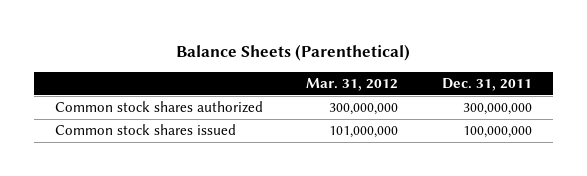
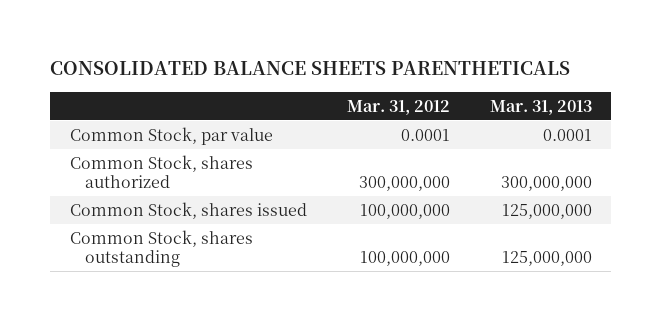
[176,44,411,62] Balance Sheets (Parenthetical) -> [50,61,571,76] CONSOLIDATED BALANCE SHEETS PARENTHETICALS
[441,78,532,92] Dec. 31, 2011 -> none
none -> [489,99,592,115] Mar. 31, 2013
none -> [70,126,274,145] Common Stock, par value
[55,101,264,114] Common stock shares authorized -> [70,154,254,188] Common Stock, shares authorized
[55,124,237,136] Common stock shares issued -> [70,201,308,219] Common Stock, shares issued
[329,126,399,139] 101,000,000 -> [359,203,450,219] 100,000,000
none -> [70,229,254,267] Common Stock, shares outstanding

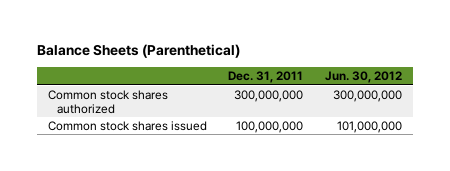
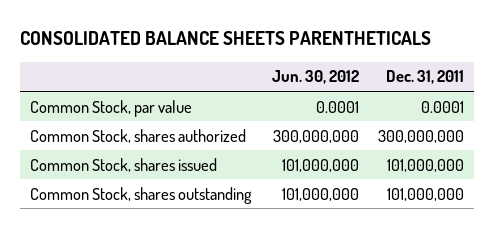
[36,44,240,59] Balance Sheets (Parenthetical) -> [20,31,432,46] CONSOLIDATED BALANCE SHEETS PARENTHETICALS
none -> [29,99,192,117] Common Stock, par value
[47,89,168,114] Common stock shares authorized -> [29,128,246,143] Common Stock, shares authorized
[47,120,207,131] Common stock shares issued -> [29,157,217,172] Common Stock, shares issued
[236,120,304,133] 100,000,000 -> [387,158,465,172] 101,000,000
none -> [29,186,252,204] Common Stock, shares outstanding

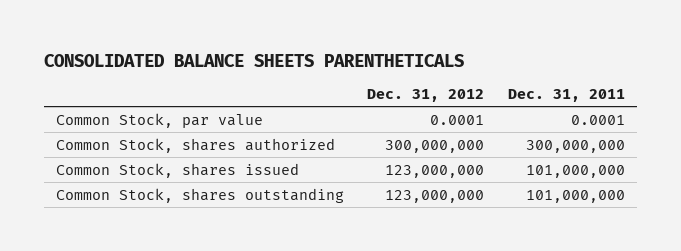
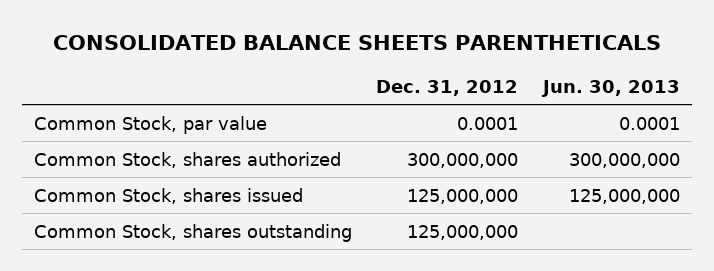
[508,88,626,102] Dec. 31, 2011 -> none
none -> [540,79,680,97] Jun. 30, 2013
[385,164,485,178] 123,000,000 -> [407,188,519,204] 125,000,000
[385,189,485,203] 123,000,000 -> [407,224,519,240] 125,000,000

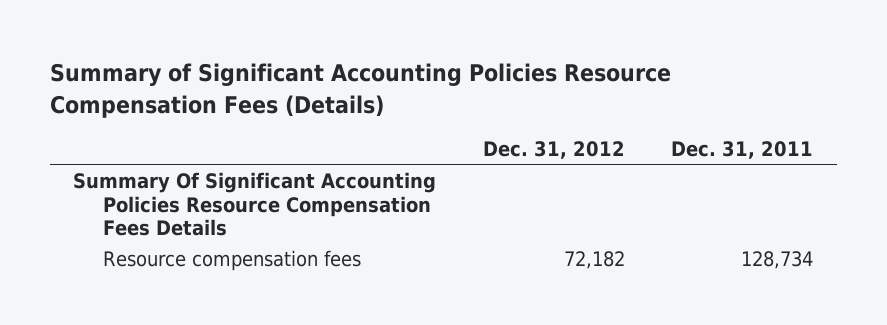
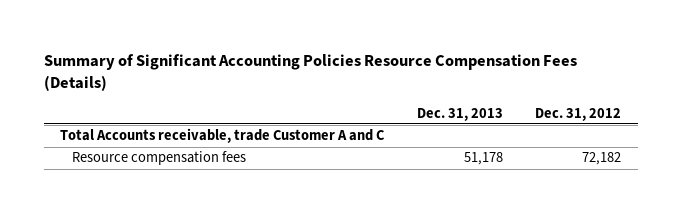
[671,140,814,159] Dec. 31, 2011 -> none
none -> [416,107,503,121] Dec. 31, 2013
[73,172,437,236] Summary Of Significant Accounting Policies Resource Compensation Fees Details -> [59,128,385,144] Total Accounts receivable, trade Customer A and C

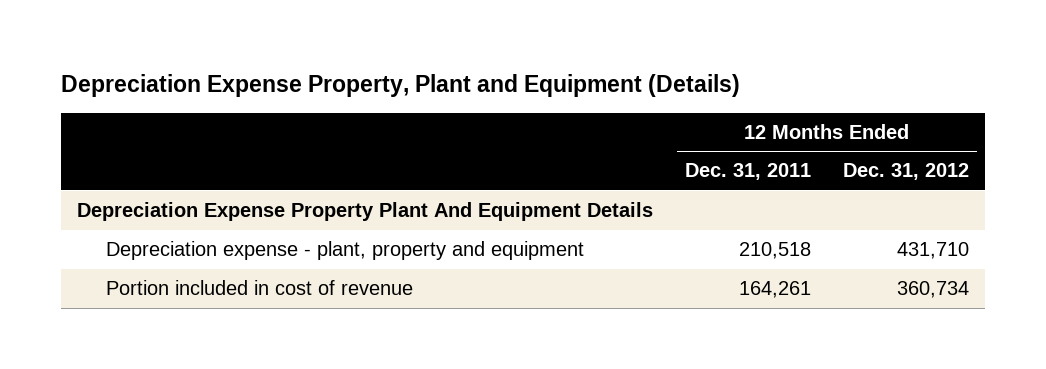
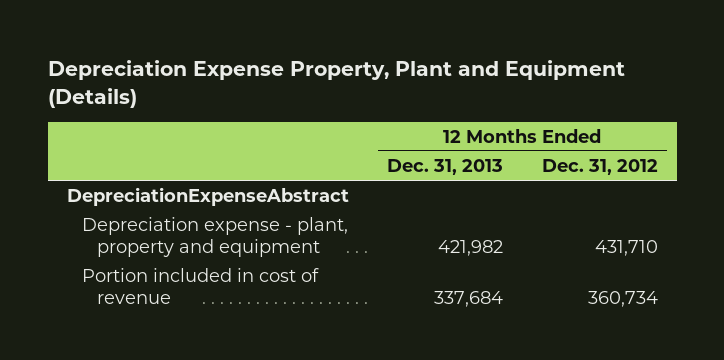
[685,163,812,181] Dec. 31, 2011 -> none
none -> [387,158,504,175] Dec. 31, 2013
[77,202,654,222] Depreciation Expense Property Plant And Equipment Details -> [66,186,349,206] DepreciationExpenseAbstract

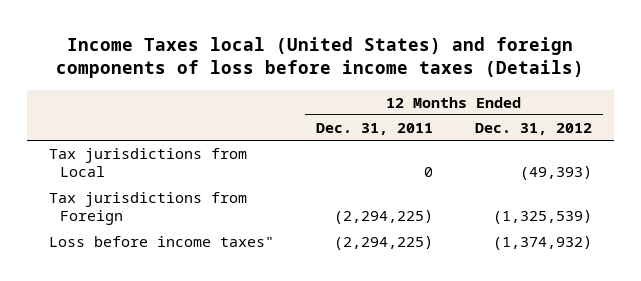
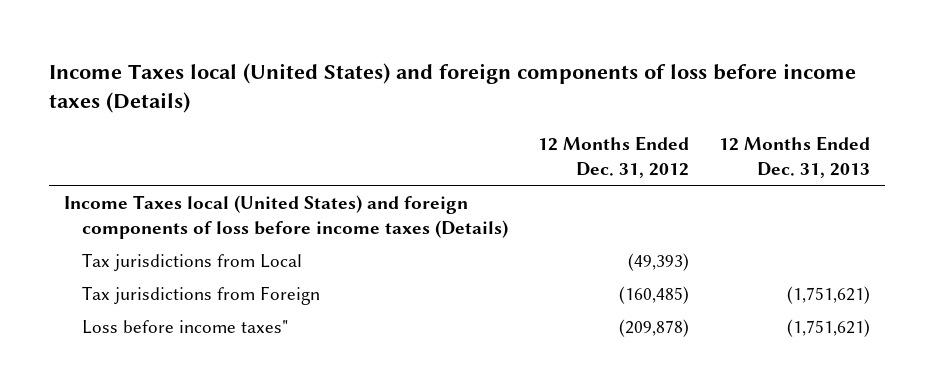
[315,122,433,135] Dec. 31, 2011 -> none
none -> [718,136,870,178] 12 Months Ended Dec. 31, 2013
none -> [64,194,508,239] Income Taxes local (United States) and foreign components of loss before income taxes (Details)
[493,210,593,225] (1,325,539) -> [618,285,689,304] (160,485)
[493,236,593,251] (1,374,932) -> [618,318,689,337] (209,878)

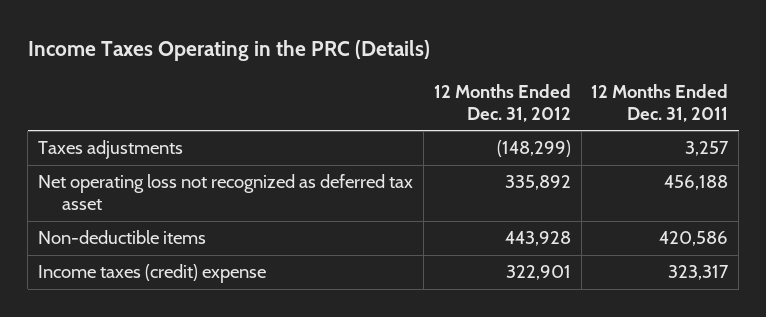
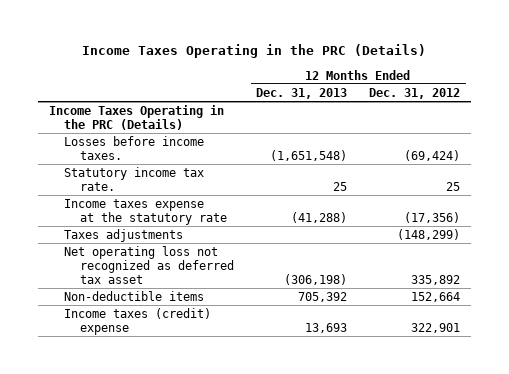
[591,83,729,122] 12 Months Ended Dec. 31, 2011 -> none
none -> [256,87,348,99] Dec. 31, 2013
none -> [48,104,224,130] Income Taxes Operating in the PRC (Details)
none -> [64,135,205,160] Losses before income taxes.
none -> [64,166,205,191] Statutory income tax rate.
none -> [64,198,228,225] Income taxes expense at the statutory rate
[504,231,571,247] 443,928 -> [411,291,461,302] 152,664

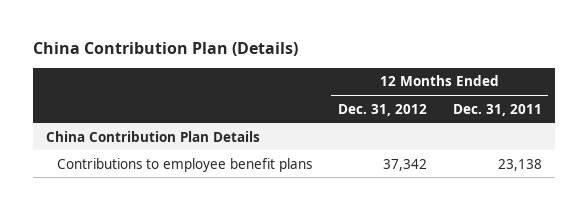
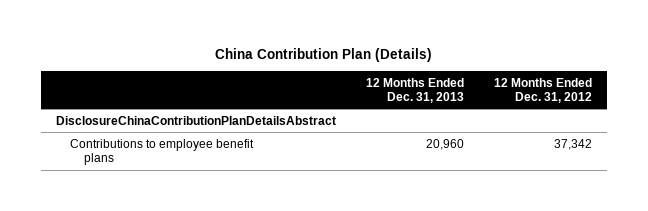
[452,103,542,116] Dec. 31, 2011 -> none
none -> [365,77,464,103] 12 Months Ended Dec. 31, 2013
[45,130,260,142] China Contribution Plan Details -> [55,115,336,125] DisclosureChinaContributionPlanDetailsAbstract

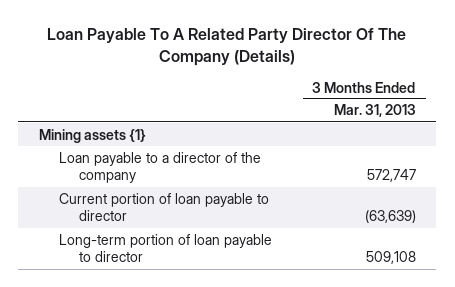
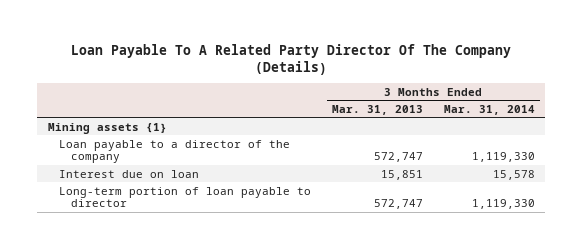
none -> [443,104,535,115] Mar. 31, 2014
[58,192,269,222] Current portion of loan payable to director -> none
none -> [59,169,200,178] Interest due on loan
[365,251,416,265] 509,108 -> [373,199,423,210] 572,747

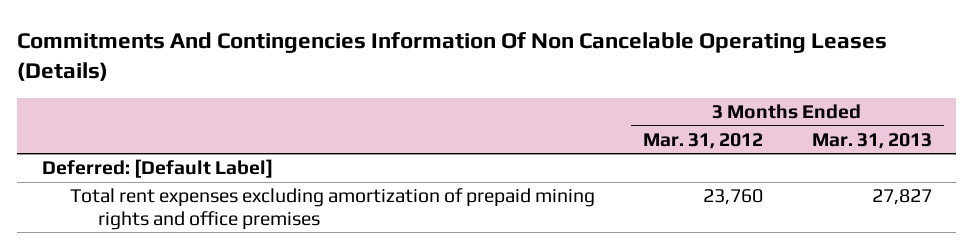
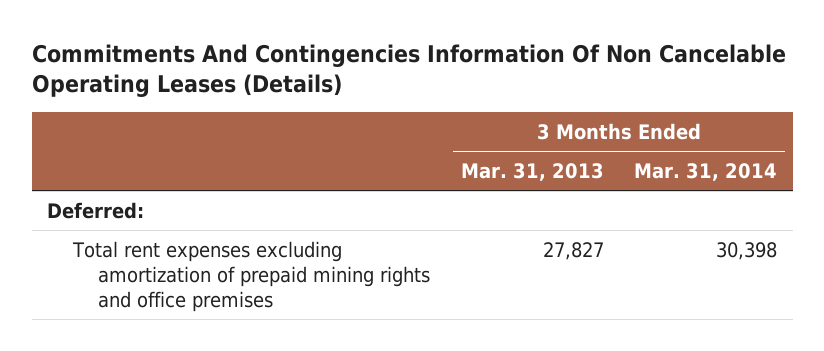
[643,132,764,149] Mar. 31, 2012 -> none
none -> [634,162,778,181] Mar. 31, 2014
[41,159,273,179] Deferred: [Default Label] -> [47,201,145,219] Deferred:

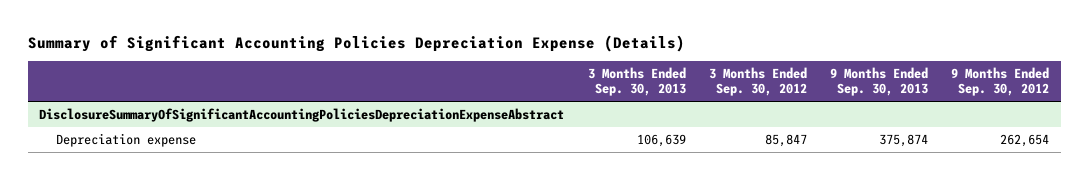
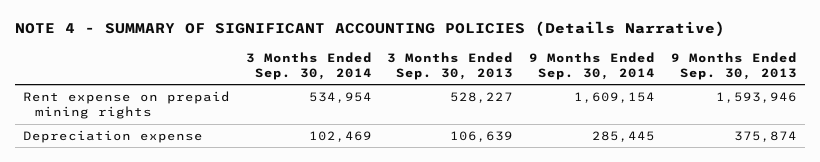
[27,34,685,52] Summary of Significant Accounting Policies Depreciation Expense (Details) -> [14,21,725,38] NOTE 4 - SUMMARY OF SIGNIFICANT ACCOUNTING POLICIES (Details Narrative)
[708,66,807,97] 3 Months Ended Sep. 30, 2012 -> none
[951,66,1050,97] 9 Months Ended Sep. 30, 2012 -> none
none -> [245,51,372,80] 3 Months Ended Sep. 30, 2014
none -> [529,51,656,80] 9 Months Ended Sep. 30, 2014
[39,107,565,122] DisclosureSummaryOfSignificantAccountingPoliciesDepreciationExpenseAbstract -> none
none -> [22,90,230,120] Rent expense on prepaid mining rights

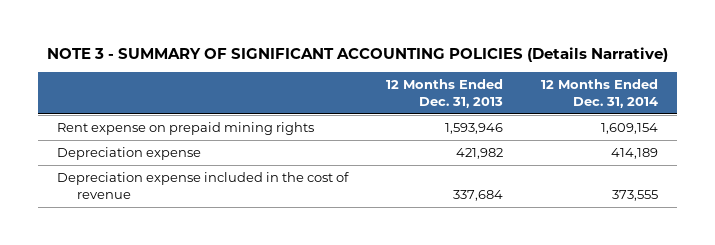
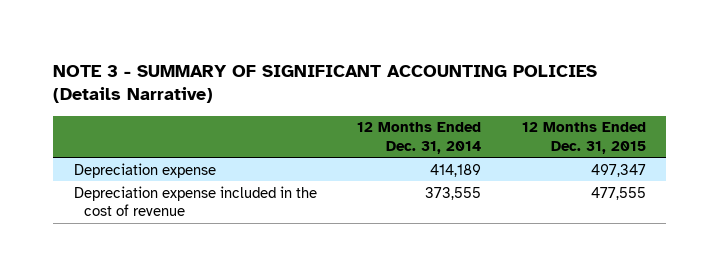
[386,79,504,109] 12 Months Ended Dec. 31, 2013 -> none
none -> [521,122,646,154] 12 Months Ended Dec. 31, 2015
[57,122,315,136] Rent expense on prepaid mining rights -> none

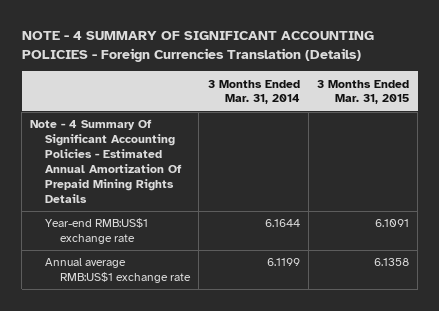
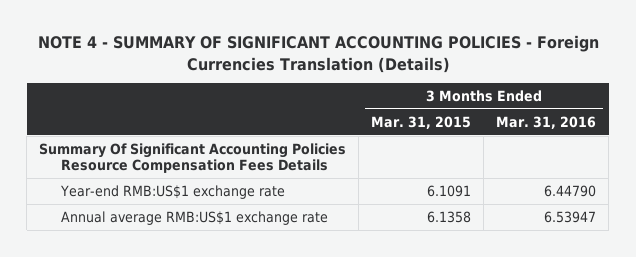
[21,31,374,63] NOTE - 4 SUMMARY OF SIGNIFICANT ACCOUNTING POLICIES - Foreign Currencies Translation (Details) -> [37,35,599,73] NOTE 4 - SUMMARY OF SIGNIFICANT ACCOUNTING POLICIES - Foreign Currencies Translation (Details)
[207,79,300,105] 3 Months Ended Mar. 31, 2014 -> none
none -> [496,115,597,129] Mar. 31, 2016
[30,119,183,203] Note - 4 Summary Of Significant Accounting Policies - Estimated Annual Amortization Of Prepaid Mining Rights Details -> [39,142,347,174] Summary Of Significant Accounting Policies Resource Compensation Fees Details

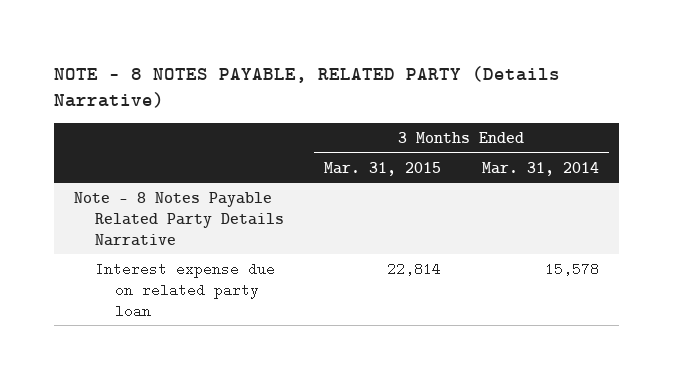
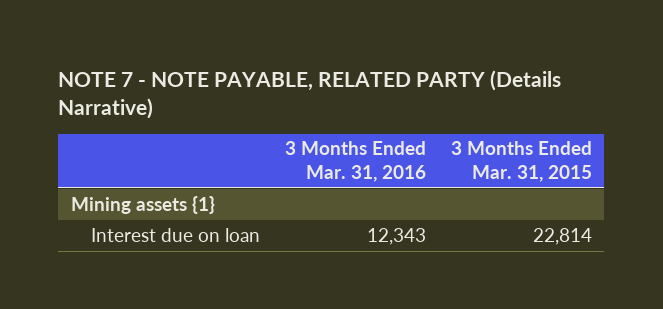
[53,66,560,109] NOTE - 8 NOTES PAYABLE, RELATED PARTY (Details Narrative) -> [58,69,562,120] NOTE 7 - NOTE PAYABLE, RELATED PARTY (Details Narrative)
[481,161,599,176] Mar. 31, 2014 -> none
none -> [284,141,426,183] 3 Months Ended Mar. 31, 2016
[74,191,284,246] Note - 8 Notes Payable Related Party Details Narrative -> [70,195,215,214] Mining assets {1}
[94,261,275,318] Interest expense due on related party loan -> [90,227,260,242] Interest due on loan

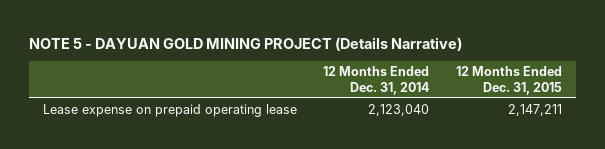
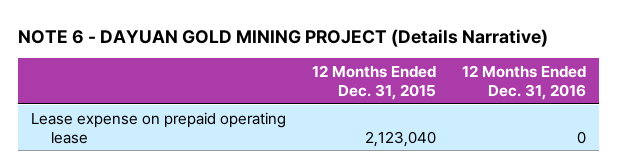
[29,36,463,51] NOTE 5 - DAYUAN GOLD MINING PROJECT (Details Narrative) -> [18,28,549,47] NOTE 6 - DAYUAN GOLD MINING PROJECT (Details Narrative)
[323,66,430,95] 12 Months Ended Dec. 31, 2014 -> none
none -> [461,65,586,101] 12 Months Ended Dec. 31, 2016
[508,104,563,117] 2,147,211 -> [364,130,436,147] 2,123,040

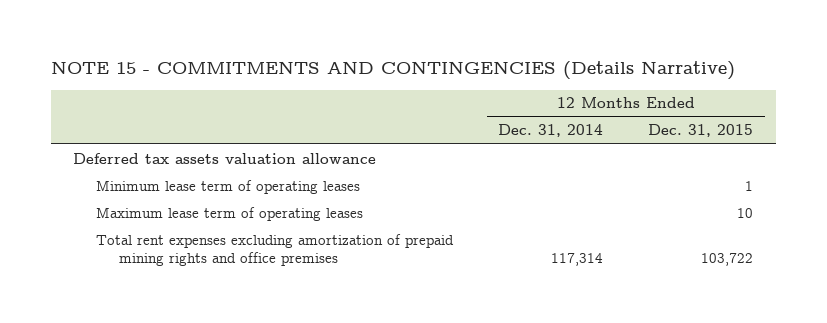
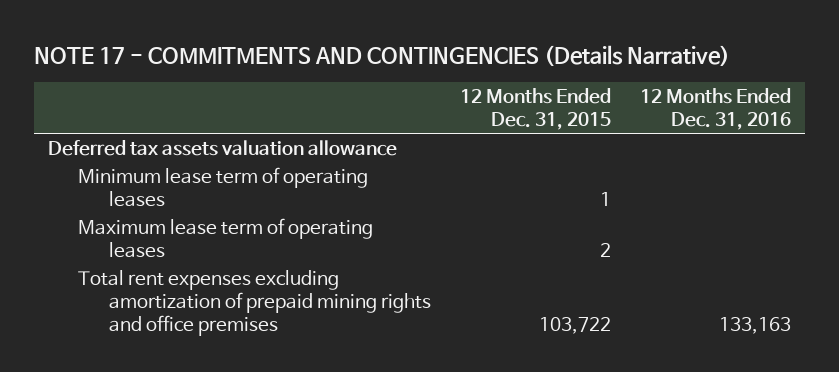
[50,61,735,81] NOTE 15 - COMMITMENTS AND CONTINGENCIES (Details Narrative) -> [33,45,730,67] NOTE 17 - COMMITMENTS AND CONTINGENCIES (Details Narrative)
[498,124,604,138] Dec. 31, 2014 -> none
none -> [639,88,791,131] 12 Months Ended Dec. 31, 2016
[737,207,754,218] 10 -> [599,242,611,257] 2

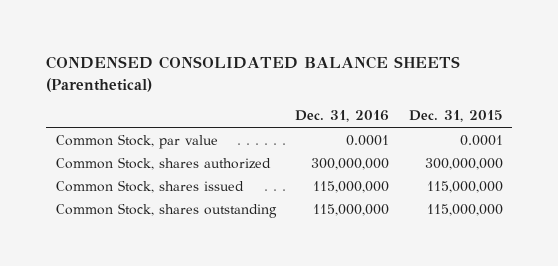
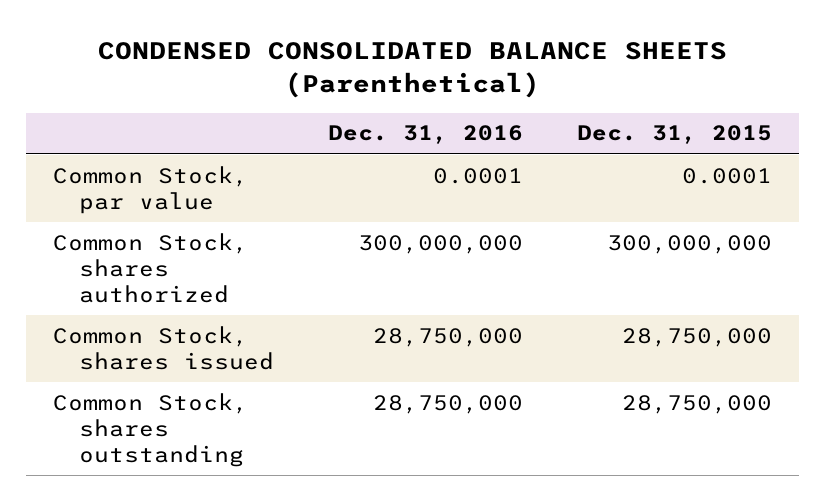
[313,180,390,193] 115,000,000 -> [373,327,524,347] 28,750,000
[426,180,503,193] 115,000,000 -> [622,327,773,347] 28,750,000
[313,203,390,216] 115,000,000 -> [373,394,524,414] 28,750,000
[426,203,503,216] 115,000,000 -> [622,394,773,414] 28,750,000

